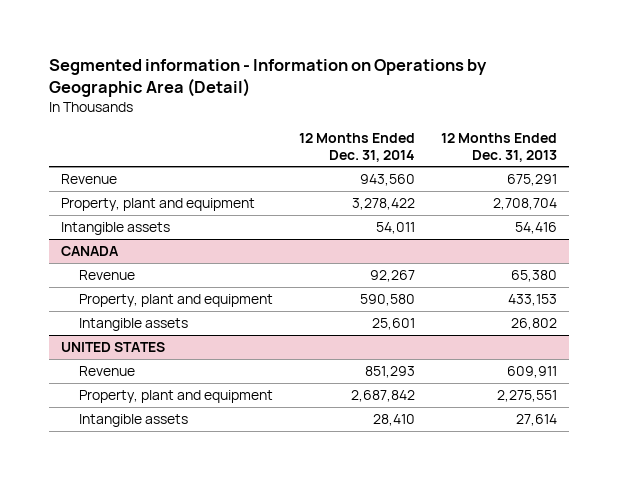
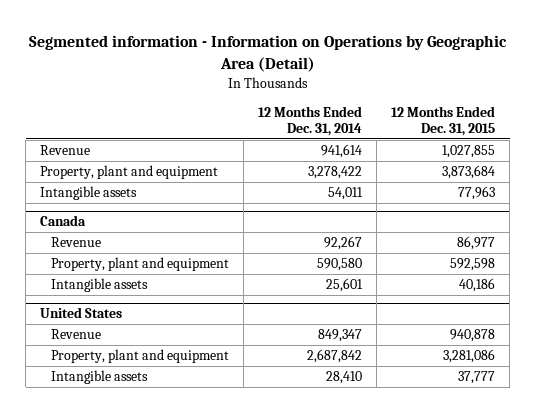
[440,133,557,162] 12 Months Ended Dec. 31, 2013 -> none
none -> [391,105,496,136] 12 Months Ended Dec. 31, 2015
[360,174,416,187] 943,560 -> [321,144,363,159] 941,614
[61,246,120,257] CANADA -> [40,215,87,227] Canada
[61,342,166,353] UNITED STATES -> [40,307,123,319] United States
[365,366,416,379] 851,293 -> [318,329,363,343] 849,347

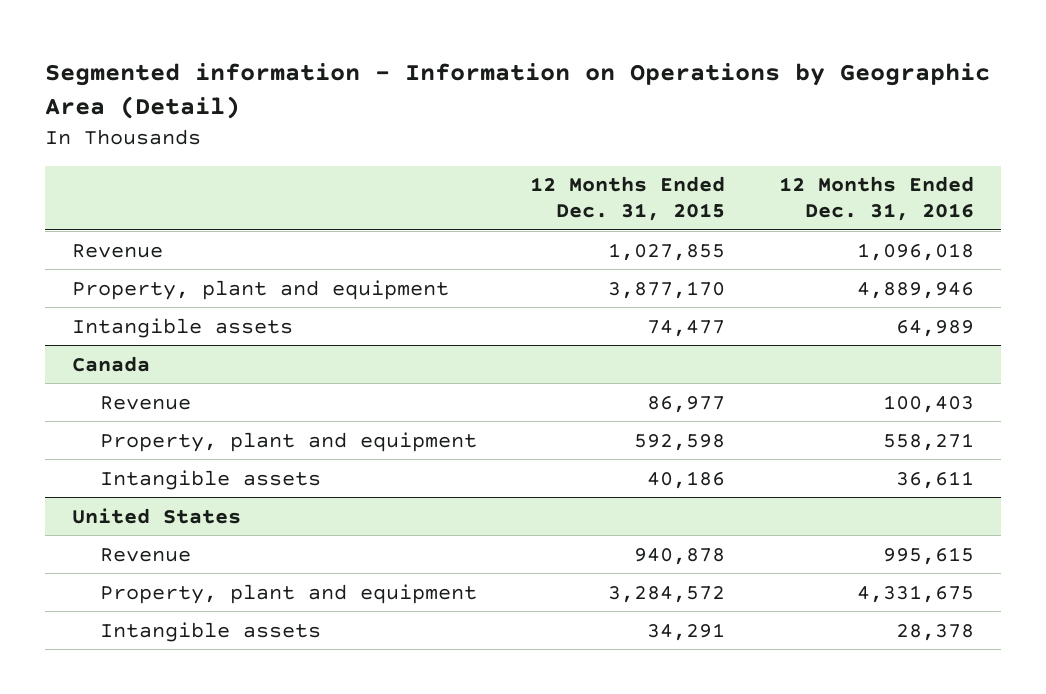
[258,105,363,136] 12 Months Ended Dec. 31, 2014 -> none
none -> [779,176,975,222] 12 Months Ended Dec. 31, 2016
[442,165,496,180] 3,873,684 -> [608,280,726,299] 3,877,170
[458,186,496,201] 77,963 -> [647,319,726,337] 74,477
[443,349,496,364] 3,281,086 -> [608,585,726,603] 3,284,572
[458,371,496,385] 37,777 -> [647,622,726,641] 34,291

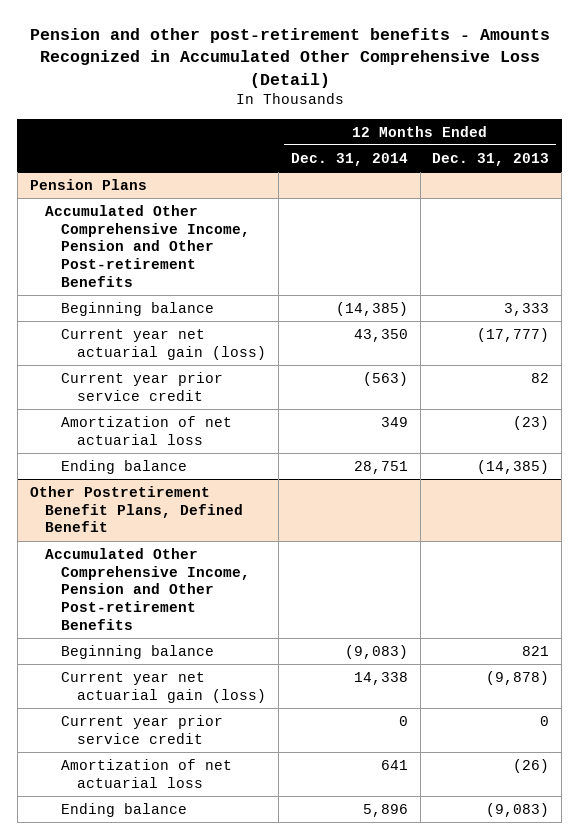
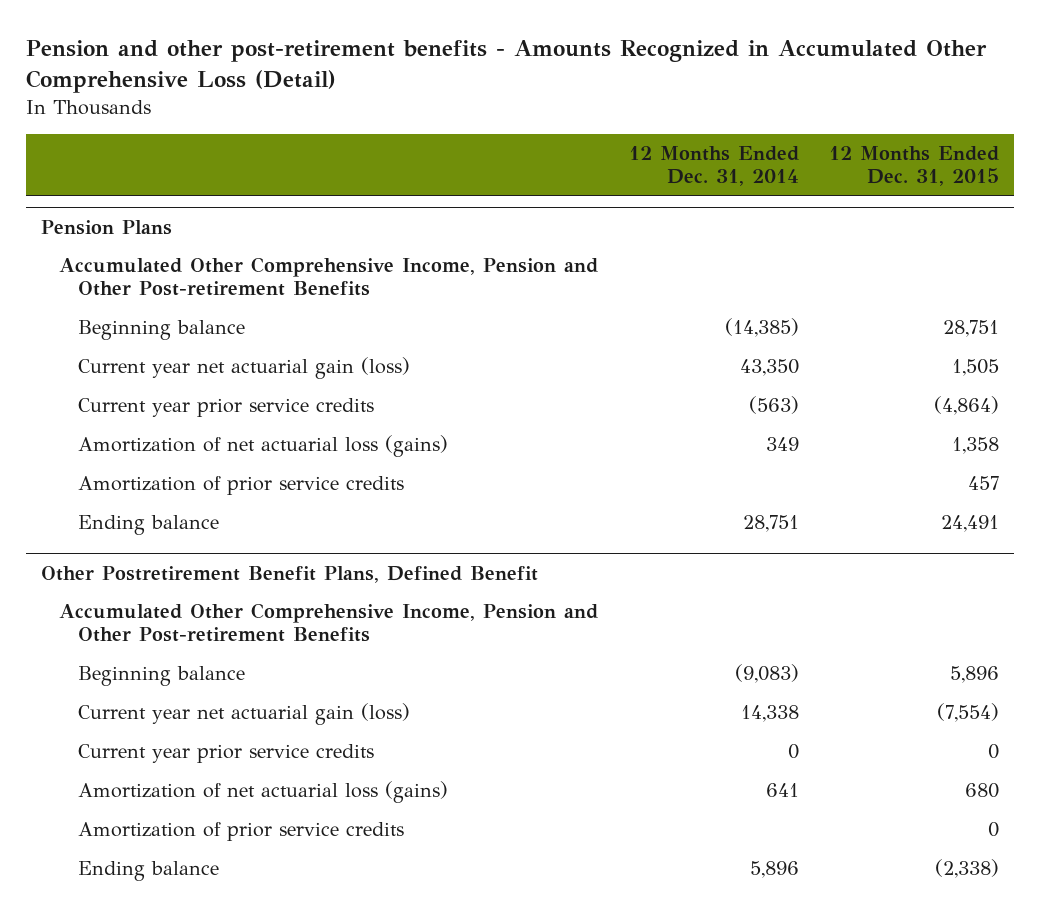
[432,152,550,166] Dec. 31, 2013 -> none
none -> [828,145,999,186] 12 Months Ended Dec. 31, 2015
[61,371,224,401] Current year prior service credit -> [78,398,375,418] Current year prior service credits
[61,415,233,445] Amortization of net actuarial loss -> [78,435,449,458] Amortization of net actuarial loss (gains)
none -> [78,476,405,496] Amortization of prior service credits
[61,714,224,744] Current year prior service credit -> [78,744,375,764] Current year prior service credits
[61,758,233,788] Amortization of net actuarial loss -> [78,781,449,804] Amortization of net actuarial loss (gains)
none -> [78,822,405,842] Amortization of prior service credits

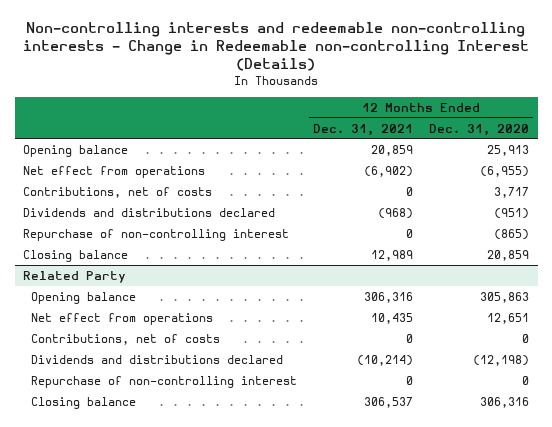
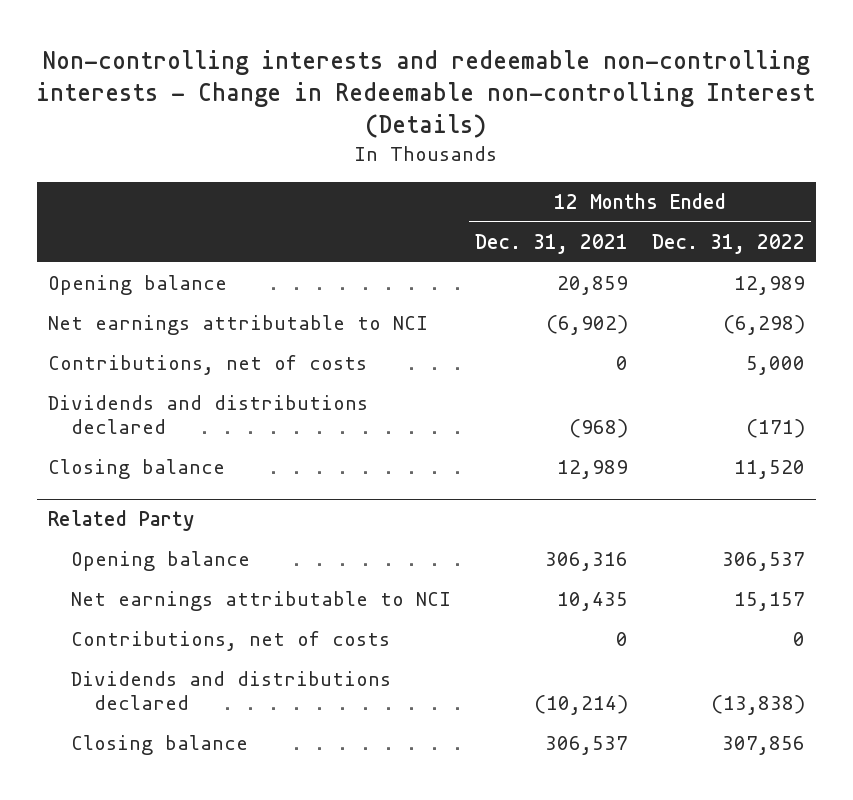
[429,123,530,136] Dec. 31, 2020 -> none
none -> [651,233,805,254] Dec. 31, 2022
[22,165,205,178] Net effect from operations -> [48,315,429,336] Net earnings attributable to NCI
[22,228,289,241] Repurchase of non-controlling interest -> none
[31,312,214,325] Net effect from operations -> [71,591,452,612] Net earnings attributable to NCI
[31,375,298,388] Repurchase of non-controlling interest -> none

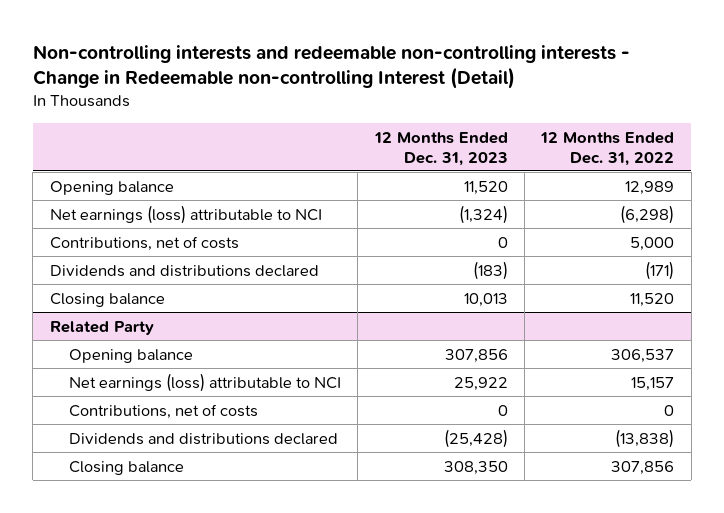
[36,49,816,138] Non-controlling interests and redeemable non-controlling interests - Change in Redeemable non-controlling Interest (Details) -> [32,44,630,90] Non-controlling interests and redeemable non-controlling interests - Change in Redeemable non-controlling Interest (Detail)
[474,233,628,254] Dec. 31, 2021 -> none
none -> [373,131,508,166] 12 Months Ended Dec. 31, 2023
[48,315,429,336] Net earnings attributable to NCI -> [49,204,322,224] Net earnings (loss) attributable to NCI
[71,591,452,612] Net earnings attributable to NCI -> [69,372,342,392] Net earnings (loss) attributable to NCI

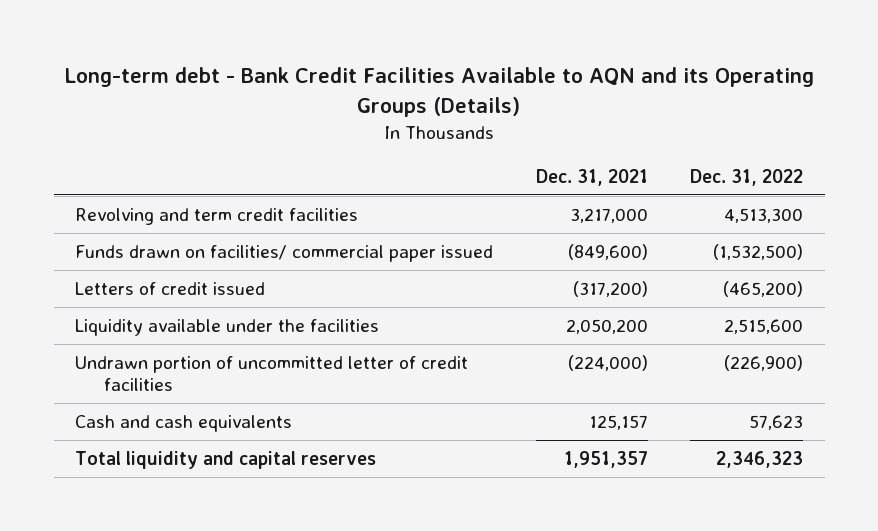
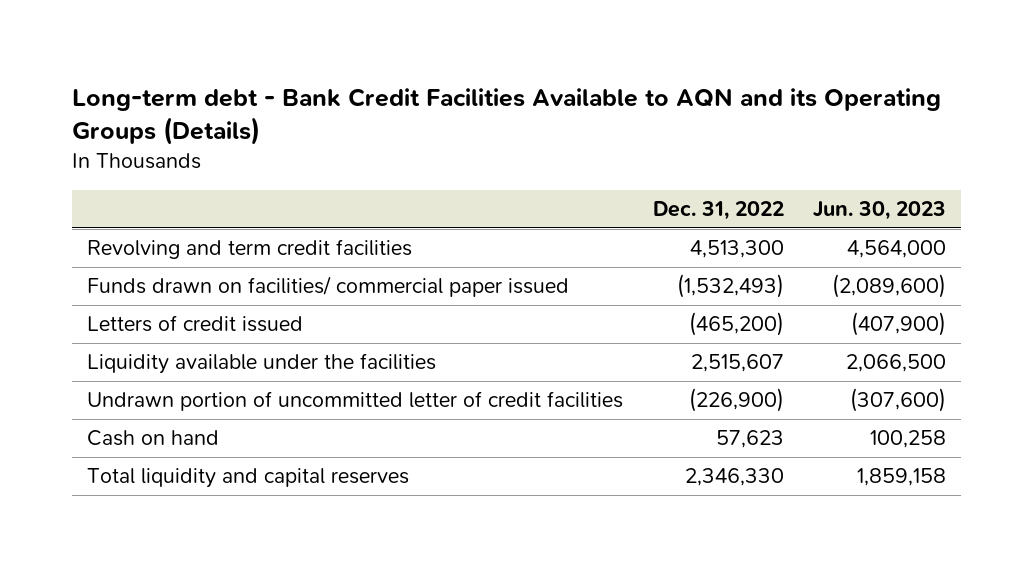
[535,168,648,186] Dec. 31, 2021 -> none
none -> [813,201,947,221] Jun. 30, 2023
[713,243,804,260] (1,532,500) -> [676,274,784,299] (1,532,493)
[724,318,804,334] 2,515,600 -> [690,354,784,373] 2,515,607
[75,414,293,432] Cash and cash equivalents -> [87,430,220,447] Cash on hand
[716,450,804,468] 2,346,323 -> [684,468,784,487] 2,346,330

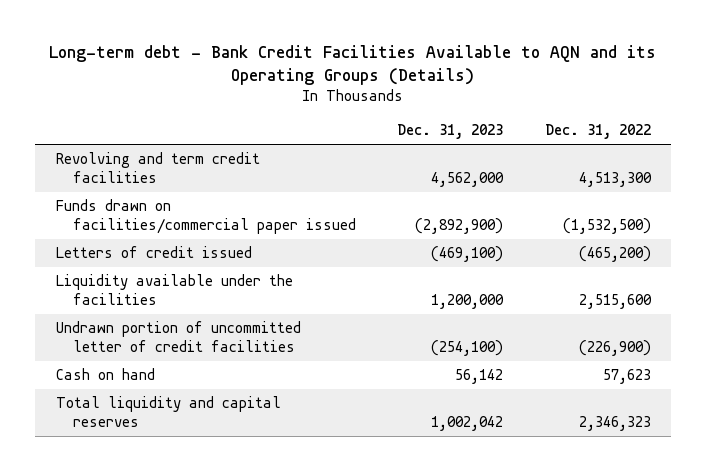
[813,201,947,221] Jun. 30, 2023 -> none
none -> [397,123,504,139] Dec. 31, 2023
[87,276,570,298] Funds drawn on facilities/ commercial paper issued -> [55,199,357,234] Funds drawn on facilities/commercial paper issued
[676,274,784,299] (1,532,493) -> [562,217,651,234] (1,532,500)
[690,354,784,373] 2,515,607 -> [578,293,652,309] 2,515,600
[684,468,784,487] 2,346,330 -> [578,415,651,431] 2,346,323

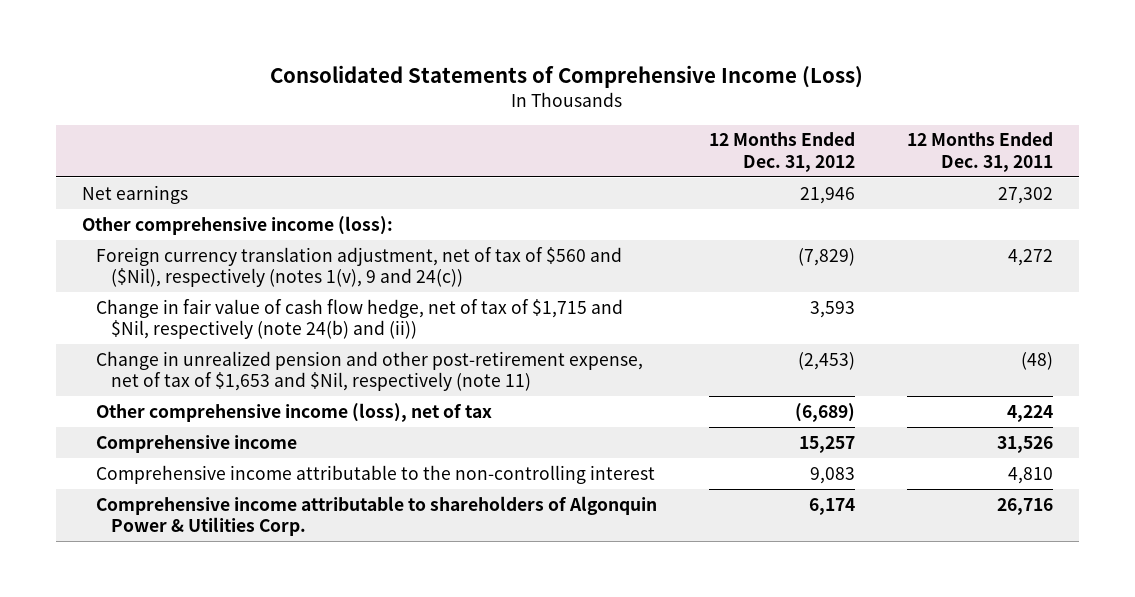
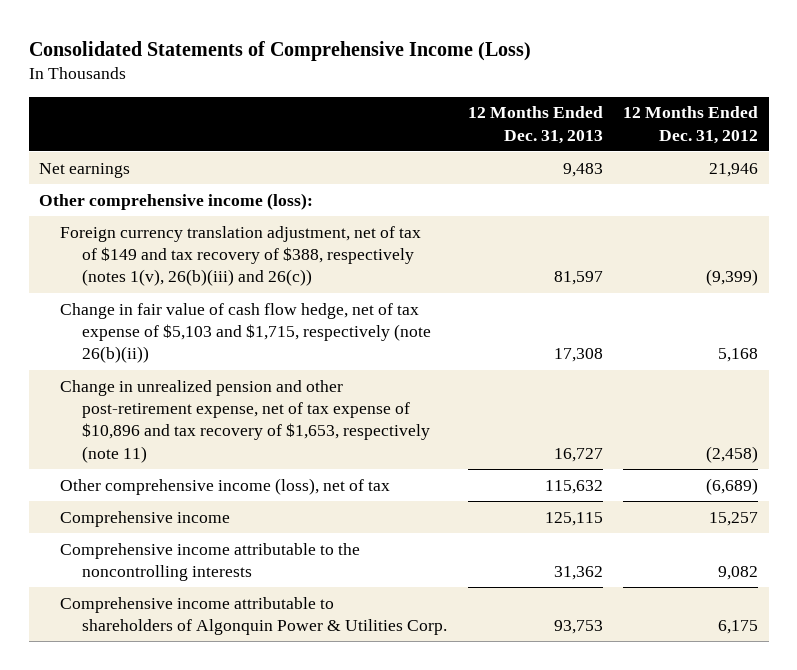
[907,132,1054,173] 12 Months Ended Dec. 31, 2011 -> none
none -> [467,106,603,144] 12 Months Ended Dec. 31, 2013
[96,246,623,288] Foreign currency translation adjustment, net of tax of $560 and ($Nil), respectively (notes 1(v), 9 and 24(c)) -> [60,225,422,287] Foreign currency translation adjustment, net of tax of $149 and tax recovery of $388, respectively (notes 1(v), 26(b)(iii) and 26(c))
[798,247,856,266] (7,829) -> [706,269,759,287] (9,399)
[96,298,624,340] Change in fair value of cash flow hedge, net of tax of $1,715 and $Nil, respectively (note 24(b) and (ii)) -> [60,302,431,364] Change in fair value of cash flow hedge, net of tax expense of $5,103 and $1,715, respectively (note 26(b)(ii))
[810,300,856,318] 3,593 -> [718,348,759,363] 5,168
[96,350,644,392] Change in unrealized pension and other post-retirement expense, net of tax of $1,653 and $Nil, respectively (note 11) -> [60,379,430,463] Change in unrealized pension and other post-retirement expense, net of tax expense of $10,896 and tax recovery of $1,653, respectively (note 11)
[798,351,856,370] (2,453) -> [706,445,759,463] (2,458)
[96,464,656,484] Comprehensive income attributable to the non-controlling interest -> [60,542,361,581] Comprehensive income attributable to the noncontrolling interests
[810,466,856,484] 9,083 -> [718,565,759,580] 9,082
[809,497,856,515] 6,174 -> [718,619,759,634] 6,175

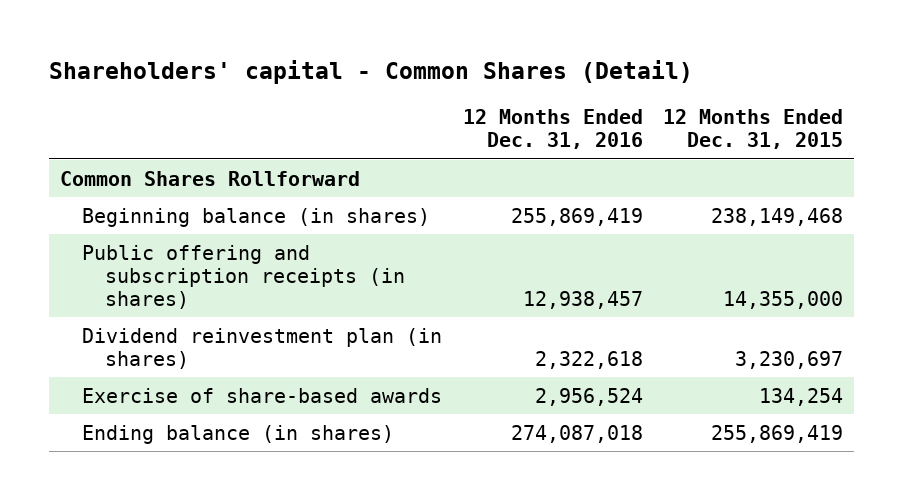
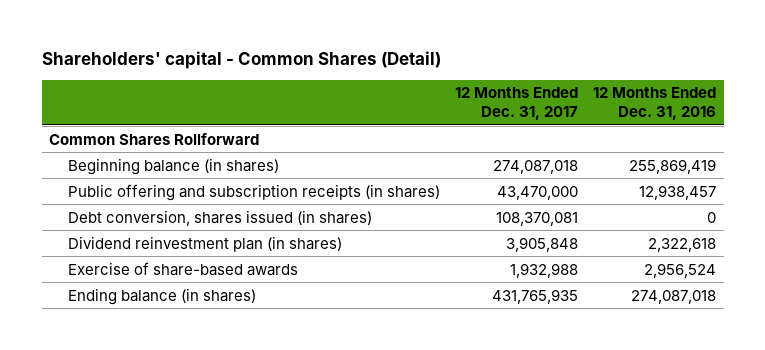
[663,109,844,150] 12 Months Ended Dec. 31, 2015 -> none
none -> [455,87,579,120] 12 Months Ended Dec. 31, 2017
none -> [68,209,373,226] Debt conversion, shares issued (in shares)

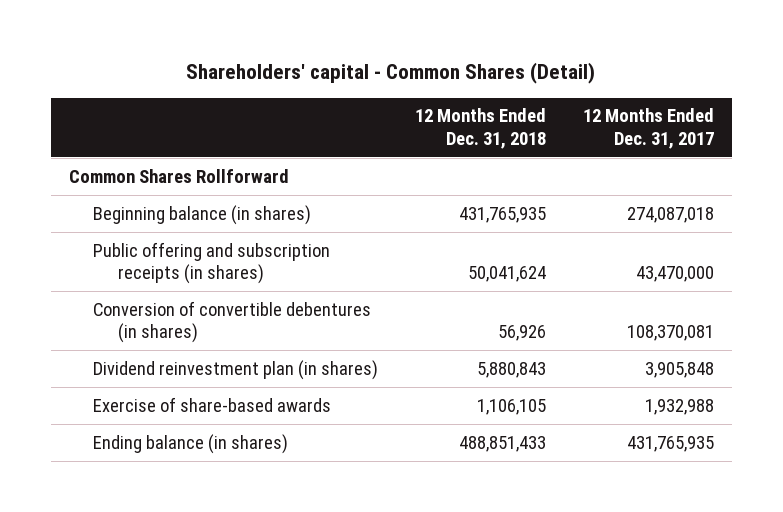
[593,87,717,120] 12 Months Ended Dec. 31, 2016 -> none
none -> [414,108,546,149] 12 Months Ended Dec. 31, 2018
[68,209,373,226] Debt conversion, shares issued (in shares) -> [93,300,372,344] Conversion of convertible debentures (in shares)

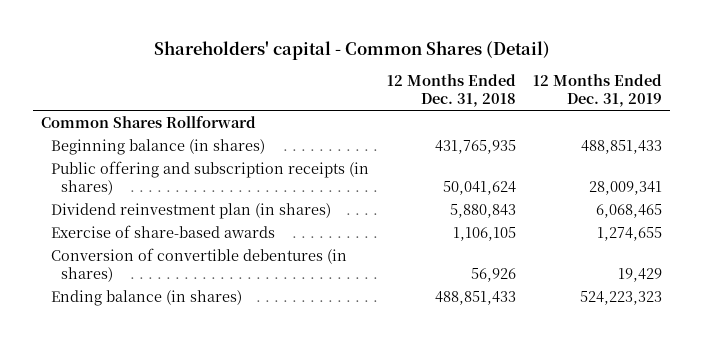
[582,108,714,149] 12 Months Ended Dec. 31, 2017 -> none
none -> [532,74,662,107] 12 Months Ended Dec. 31, 2019
[93,300,372,344] Conversion of convertible debentures (in shares) -> [51,247,348,282] Conversion of convertible debentures (in shares)

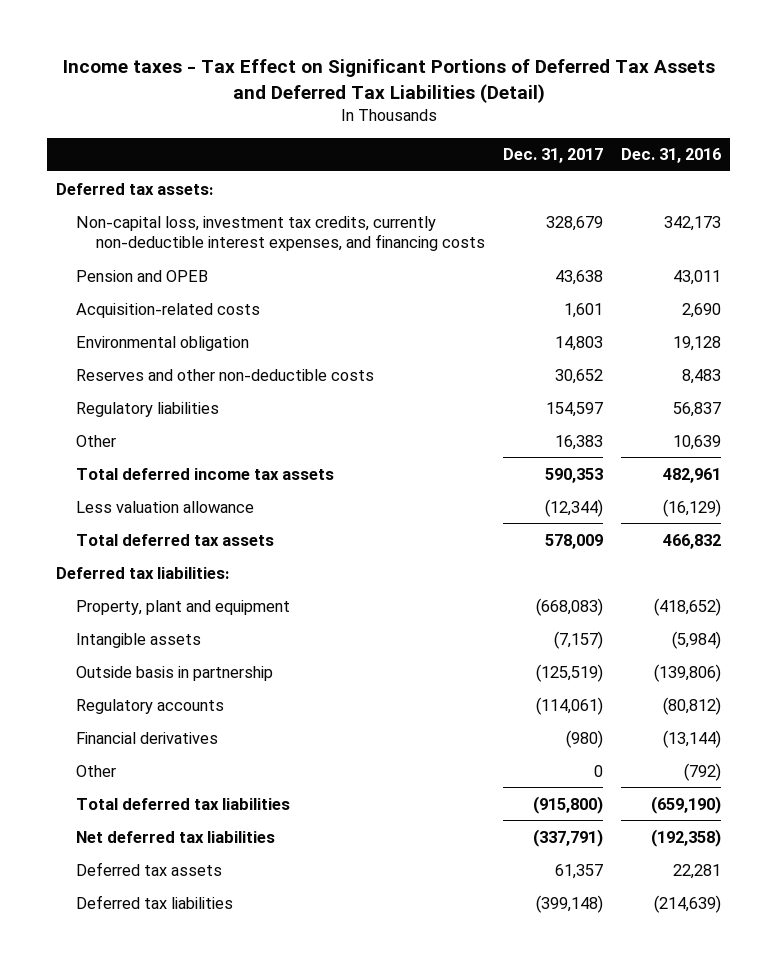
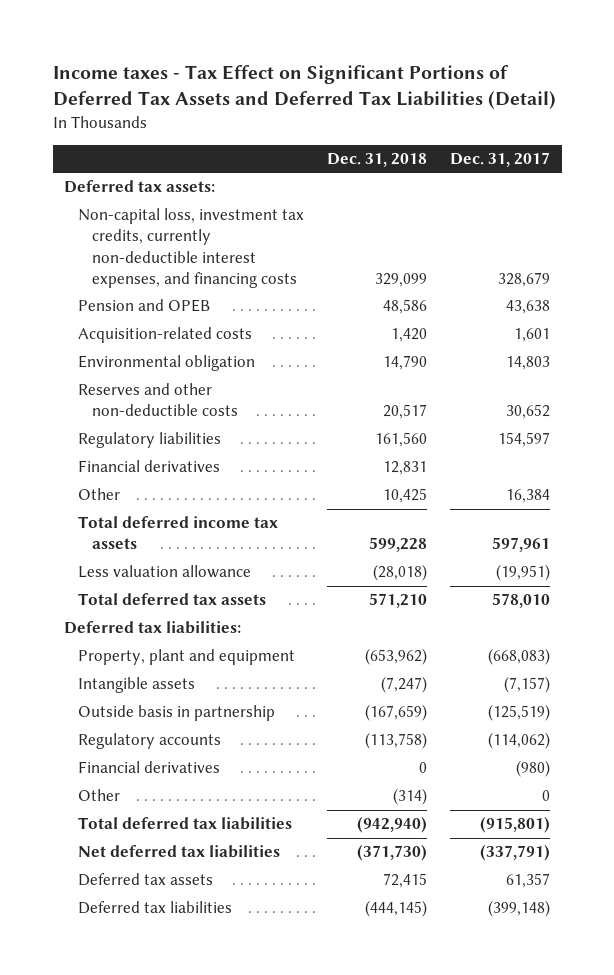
[621,148,722,164] Dec. 31, 2016 -> none
none -> [327,152,428,167] Dec. 31, 2018
none -> [78,460,221,473] Financial derivatives
[554,434,603,450] 16,383 -> [506,489,551,504] 16,384
[544,467,603,483] 590,353 -> [492,537,551,553] 597,961
[544,498,603,517] (12,344) -> [496,564,551,582] (19,951)
[544,533,603,549] 578,009 -> [492,593,551,609] 578,010
[535,696,603,715] (114,061) -> [488,732,551,750] (114,062)
[532,795,603,814] (915,800) -> [480,816,551,834] (915,801)

